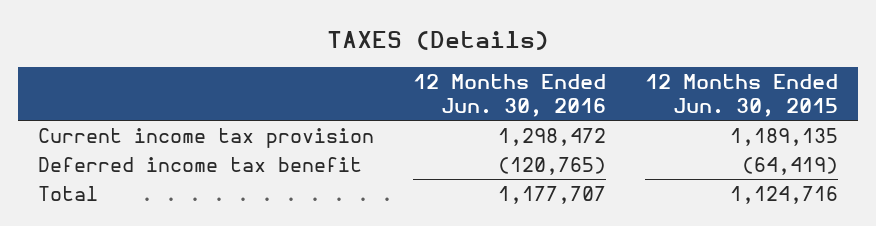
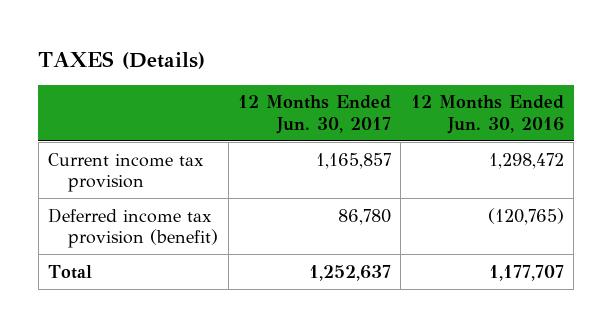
[645,74,839,117] 12 Months Ended Jun. 30, 2015 -> none
none -> [237,95,391,134] 12 Months Ended Jun. 30, 2017
[37,157,362,173] Deferred income tax benefit -> [48,207,219,249] Deferred income tax provision (benefit)

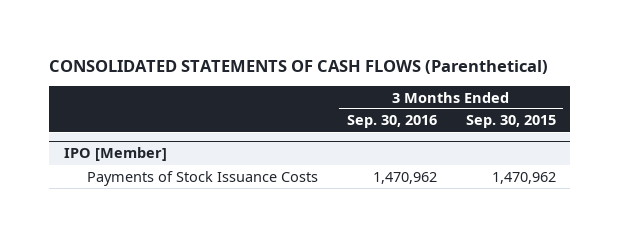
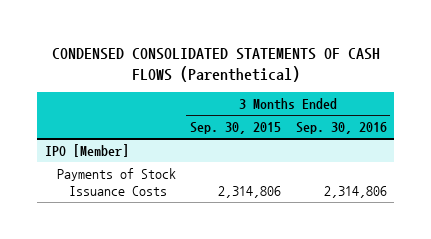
[49,59,549,74] CONSOLIDATED STATEMENTS OF CASH FLOWS (Parenthetical) -> [51,47,380,82] CONDENSED CONSOLIDATED STATEMENTS OF CASH FLOWS (Parenthetical)
[372,171,437,184] 1,470,962 -> [323,185,387,198] 2,314,806
[491,171,556,184] 1,470,962 -> [218,185,282,198] 2,314,806

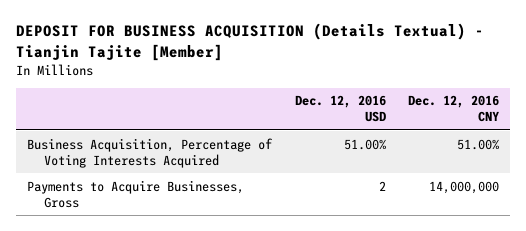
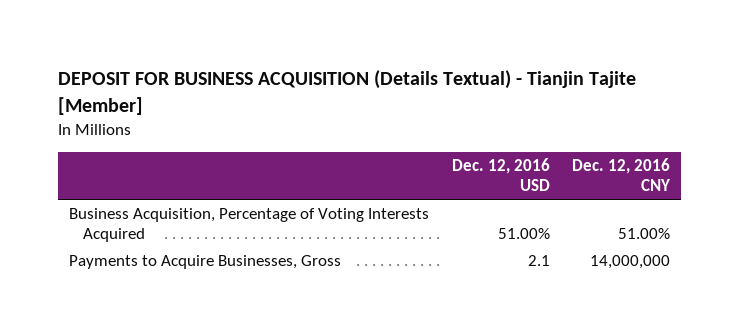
[378,180,386,191] 2 -> [527,255,550,267] 2.1

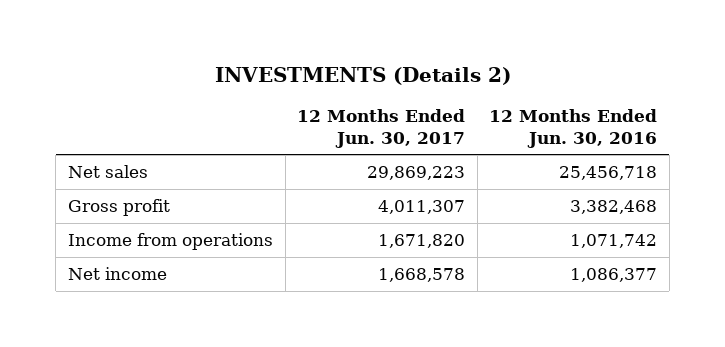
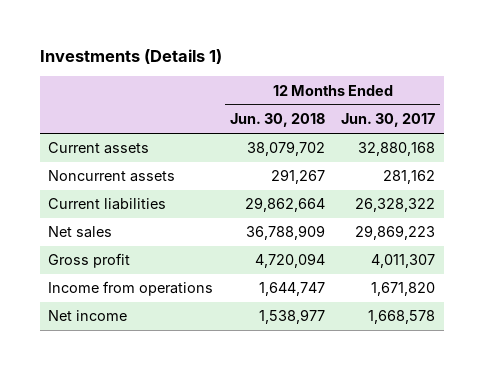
[214,67,511,86] INVESTMENTS (Details 2) -> [39,48,222,64] Investments (Details 1)
[489,109,658,148] 12 Months Ended Jun. 30, 2016 -> none
none -> [229,113,325,128] Jun. 30, 2018
none -> [47,142,149,155] Current assets
none -> [47,170,175,183] Noncurrent assets
none -> [47,198,166,211] Current liabilities

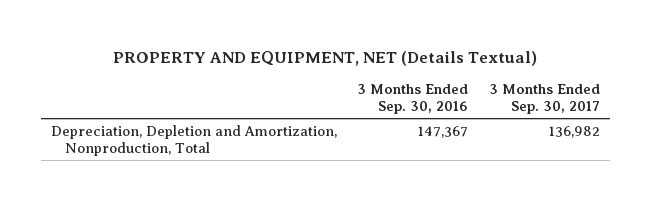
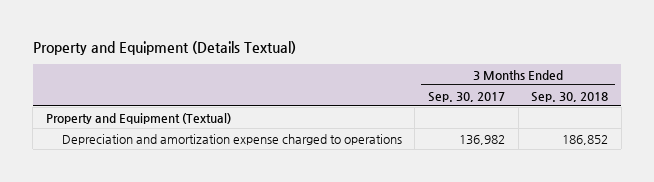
[113,50,538,66] PROPERTY AND EQUIPMENT, NET (Details Textual) -> [32,40,296,55] Property and Equipment (Details Textual)
[357,83,469,115] 3 Months Ended Sep. 30, 2016 -> none
none -> [531,91,609,102] Sep. 30, 2018
none -> [45,112,231,124] Property and Equipment (Textual)
[50,124,337,157] Depreciation, Depletion and Amortization, Nonproduction, Total -> [61,133,402,145] Depreciation and amortization expense charged to operations

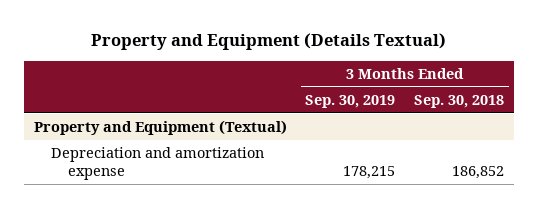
[427,91,505,102] Sep. 30, 2017 -> none
none -> [305,94,396,108] Sep. 30, 2019
[61,133,402,145] Depreciation and amortization expense charged to operations -> [50,147,264,181] Depreciation and amortization expense

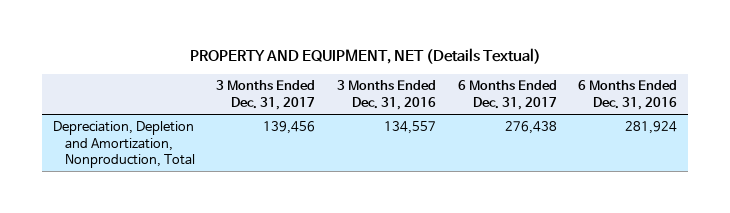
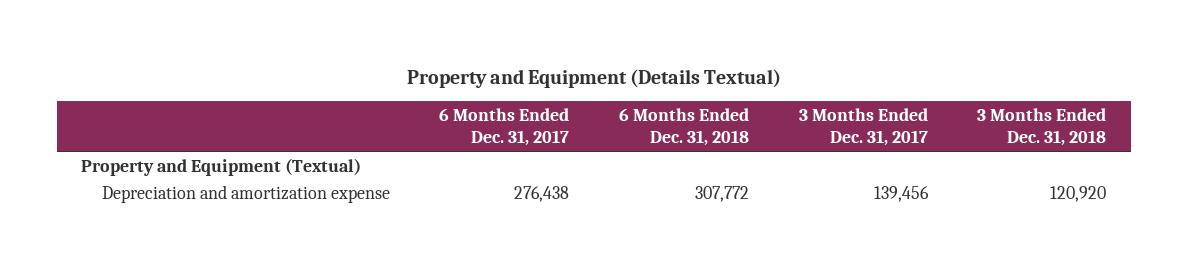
[189,48,541,65] PROPERTY AND EQUIPMENT, NET (Details Textual) -> [406,68,781,88] Property and Equipment (Details Textual)
[336,80,436,110] 3 Months Ended Dec. 31, 2016 -> none
[578,80,678,110] 6 Months Ended Dec. 31, 2016 -> none
none -> [619,107,750,147] 6 Months Ended Dec. 31, 2018
none -> [977,107,1107,147] 3 Months Ended Dec. 31, 2018
none -> [81,157,362,176] Property and Equipment (Textual)
[52,121,195,169] Depreciation, Depletion and Amortization, Nonproduction, Total -> [101,184,390,203] Depreciation and amortization expense

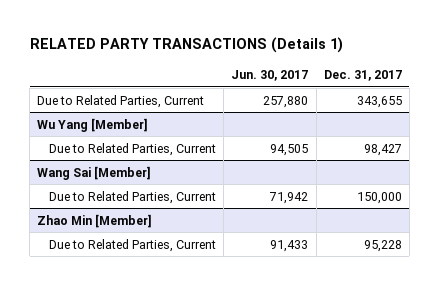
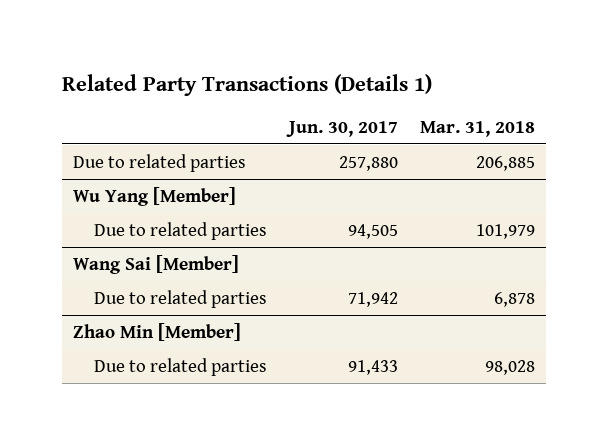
[29,37,343,54] RELATED PARTY TRANSACTIONS (Details 1) -> [62,73,433,96] Related Party Transactions (Details 1)
[323,69,402,81] Dec. 31, 2017 -> none
none -> [419,120,535,137] Mar. 31, 2018
[37,94,205,108] Due to Related Parties, Current -> [73,153,247,172] Due to related parties
[49,142,217,156] Due to Related Parties, Current -> [93,221,267,240] Due to related parties
[49,190,217,204] Due to Related Parties, Current -> [93,289,267,308] Due to related parties
[49,238,217,252] Due to Related Parties, Current -> [93,357,267,376] Due to related parties

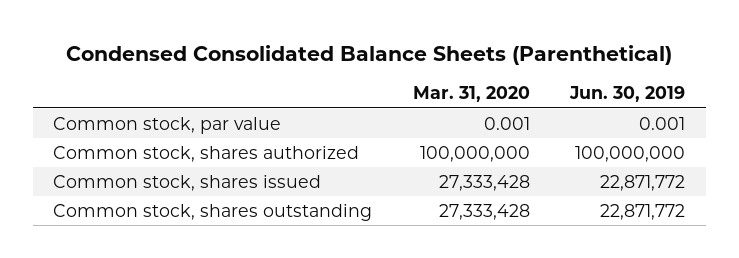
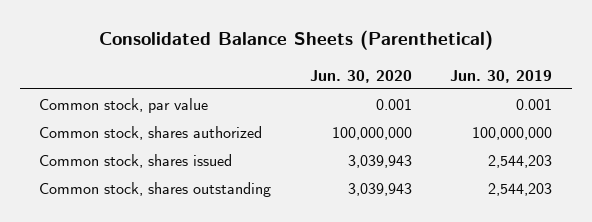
[66,44,673,65] Condensed Consolidated Balance Sheets (Parenthetical) -> [98,29,493,50] Consolidated Balance Sheets (Parenthetical)
[412,86,530,103] Mar. 31, 2020 -> none
none -> [309,69,412,83] Jun. 30, 2020
[600,174,686,191] 22,871,772 -> [488,154,553,168] 2,544,203
[600,203,686,220] 22,871,772 -> [488,182,553,196] 2,544,203

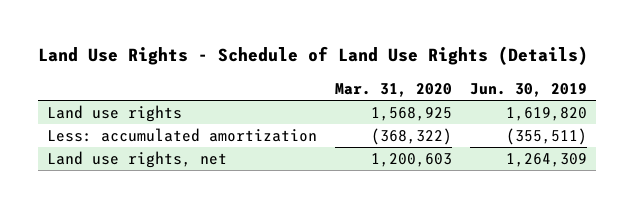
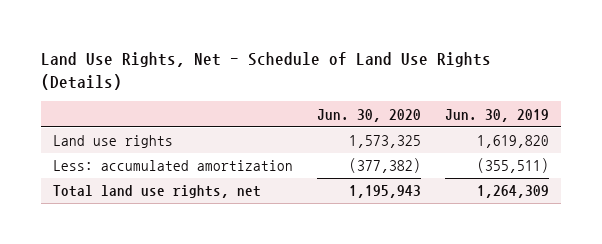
[37,46,588,66] Land Use Rights - Schedule of Land Use Rights (Details) -> [41,51,492,90] Land Use Rights, Net - Schedule of Land Use Rights (Details)
[334,82,452,97] Mar. 31, 2020 -> none
none -> [316,108,421,122] Jun. 30, 2020
[46,151,227,169] Land use rights, net -> [53,185,262,199] Total land use rights, net

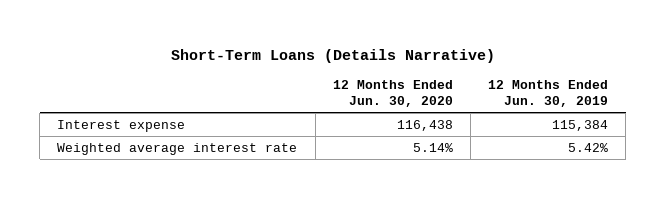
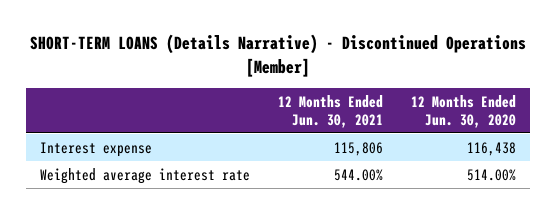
[170,48,495,63] Short-Term Loans (Details Narrative) -> [29,34,526,78] SHORT-TERM LOANS (Details Narrative) - Discontinued Operations [Member]
[488,79,609,108] 12 Months Ended Jun. 30, 2019 -> none
none -> [277,94,383,128] 12 Months Ended Jun. 30, 2021
[412,142,453,152] 5.14% -> [466,168,516,181] 514.00%

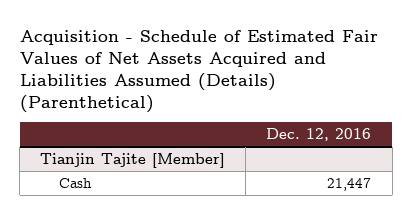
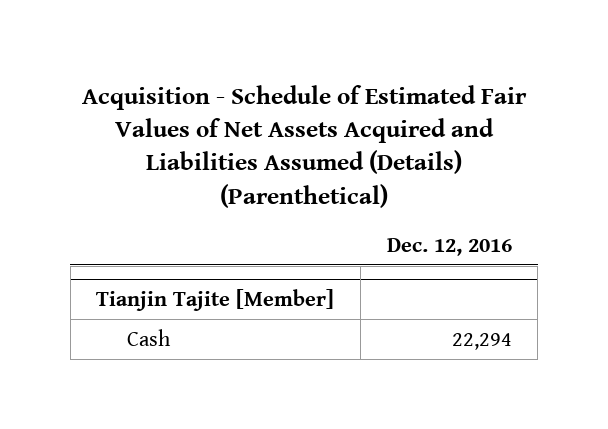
[327,177,372,191] 21,447 -> [451,332,512,350] 22,294

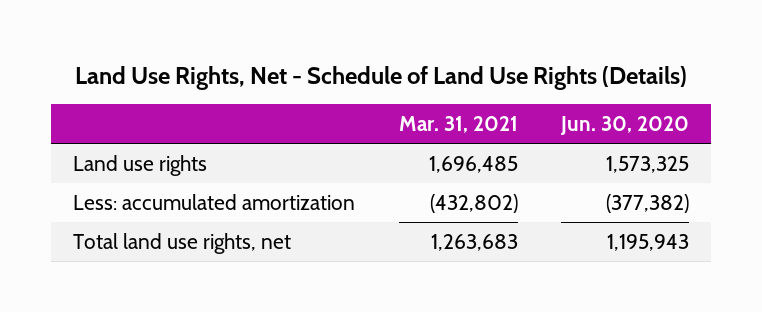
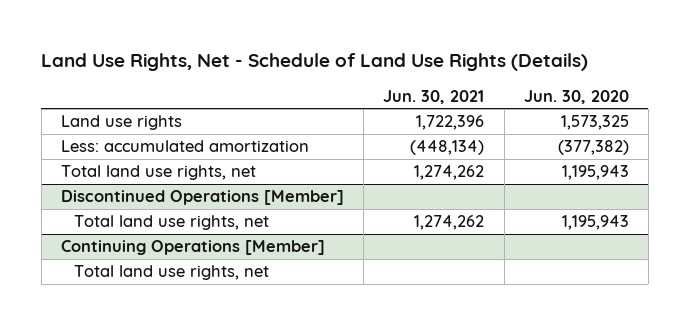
[398,116,518,134] Mar. 31, 2021 -> none
none -> [383,89,485,104] Jun. 30, 2021
none -> [60,190,344,206] Discontinued Operations [Member]
none -> [73,215,269,231] Total land use rights, net
none -> [60,240,325,256] Continuing Operations [Member]
none -> [73,265,269,281] Total land use rights, net

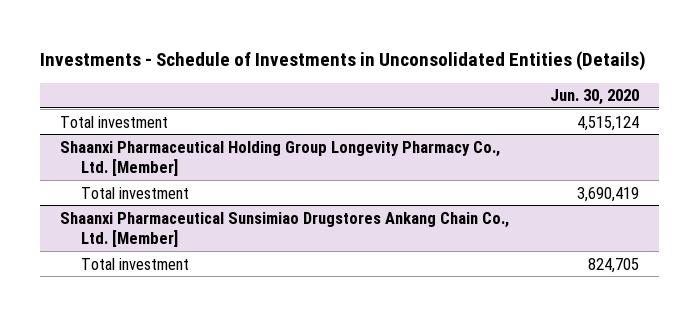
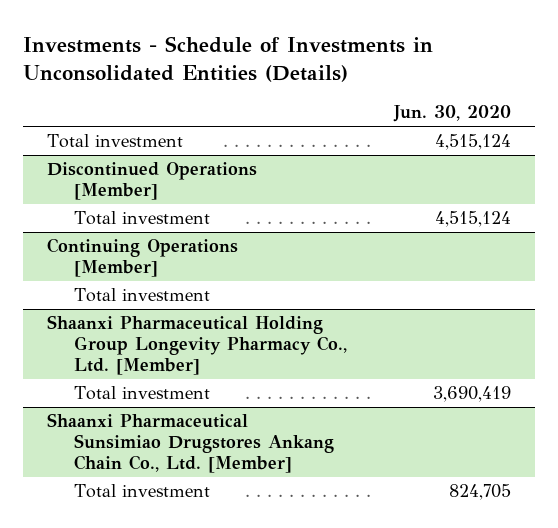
none -> [46,162,257,201] Discontinued Operations [Member]
none -> [74,211,211,226] Total investment
none -> [46,238,238,278] Continuing Operations [Member]
none -> [74,288,211,303] Total investment

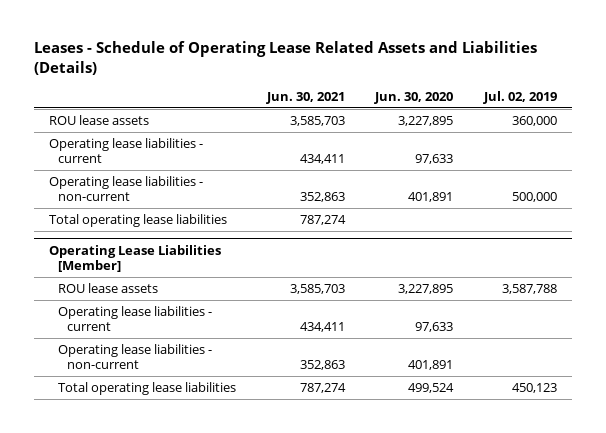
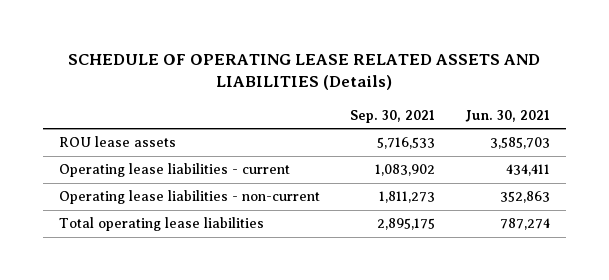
[33,41,537,75] Leases - Schedule of Operating Lease Related Assets and Liabilities (Details) -> [68,53,541,90] SCHEDULE OF OPERATING LEASE RELATED ASSETS AND LIABILITIES (Details)
[374,91,454,104] Jun. 30, 2020 -> none
[482,90,557,104] Jul. 02, 2019 -> none
none -> [350,109,436,123] Sep. 30, 2021
[48,244,221,273] Operating Lease Liabilities [Member] -> none
[58,282,159,293] ROU lease assets -> none
[58,305,213,332] Operating lease liabilities - current -> none
[58,343,213,370] Operating lease liabilities - non-current -> none
[58,381,237,395] Total operating lease liabilities -> none

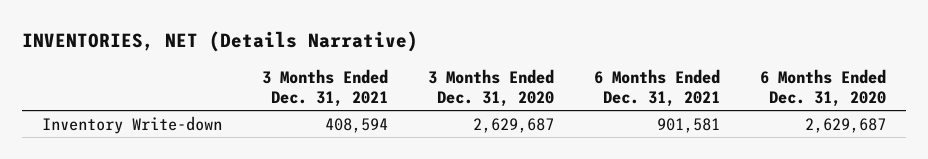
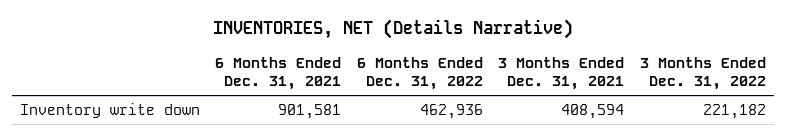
[428,68,555,108] 3 Months Ended Dec. 31, 2020 -> none
[760,68,887,108] 6 Months Ended Dec. 31, 2020 -> none
none -> [356,56,483,90] 6 Months Ended Dec. 31, 2022
none -> [639,56,766,90] 3 Months Ended Dec. 31, 2022
[41,115,222,134] Inventory Write-down -> [19,103,200,119] Inventory write down

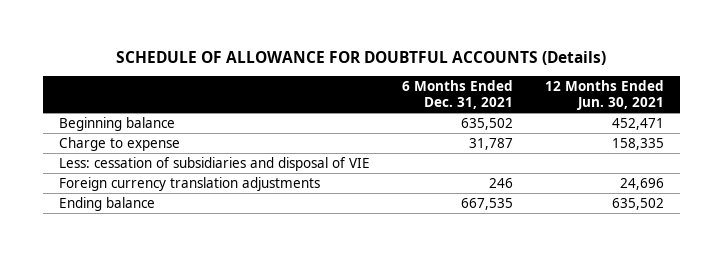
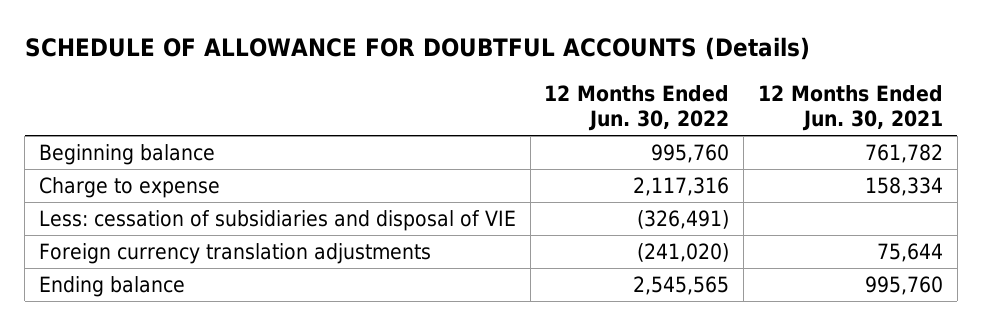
[401,80,513,110] 6 Months Ended Dec. 31, 2021 -> none
none -> [544,84,730,132] 12 Months Ended Jun. 30, 2022
[611,117,664,130] 452,471 -> [864,143,943,163] 761,782
[611,137,664,150] 158,335 -> [864,176,943,196] 158,334
[619,177,664,190] 24,696 -> [876,242,943,262] 75,644
[611,197,664,210] 635,502 -> [864,275,943,295] 995,760

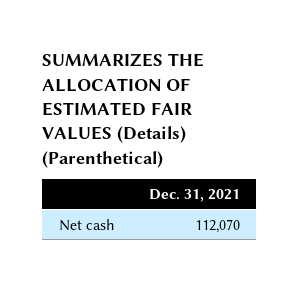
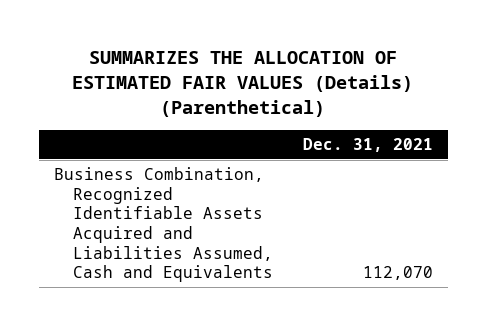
[58,218,115,231] Net cash -> [53,167,273,283] Business Combination, Recognized Identifiable Assets Acquired and Liabilities Assumed, Cash and Equivalents

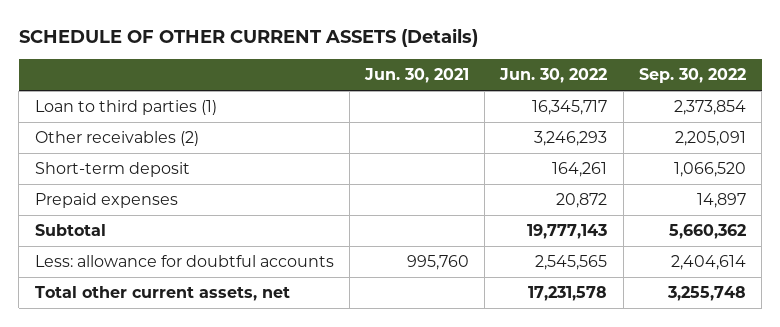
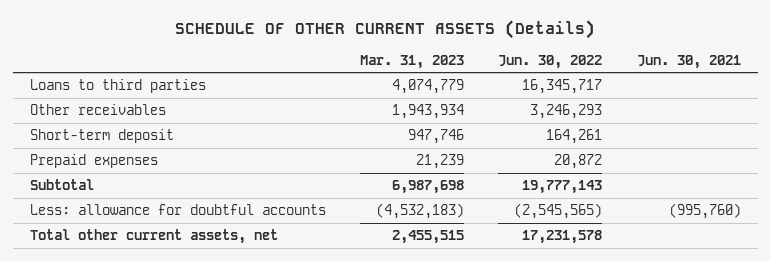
[638,68,746,84] Sep. 30, 2022 -> none
none -> [360,54,465,69] Mar. 31, 2023
[34,100,217,116] Loan to third parties (1) -> [29,79,206,94] Loans to third parties
[34,131,199,147] Other receivables (2) -> [29,104,166,116] Other receivables
[406,255,469,271] 995,760 -> [668,203,741,220] (995,760)
[535,255,608,271] 2,545,565 -> [514,203,603,220] (2,545,565)

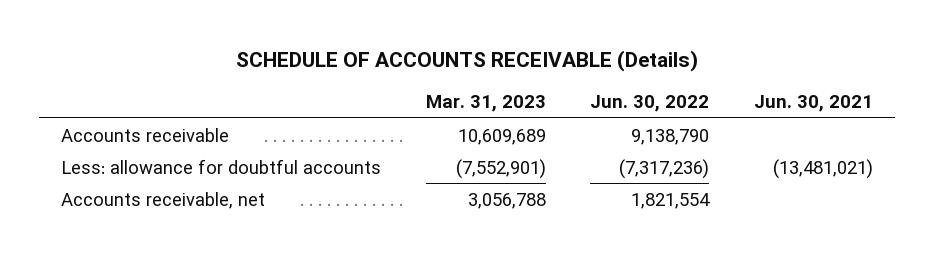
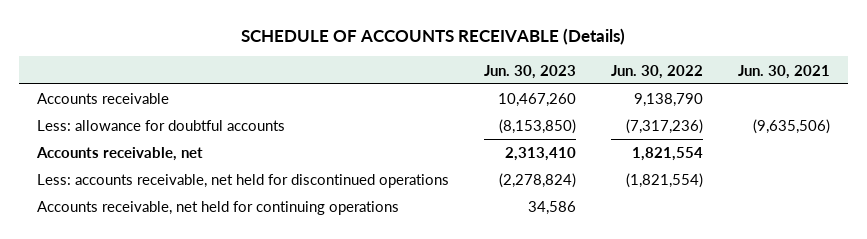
[425,95,546,113] Mar. 31, 2023 -> none
none -> [483,64,576,79] Jun. 30, 2023
[772,158,873,179] (13,481,021) -> [753,119,831,135] (9,635,506)
none -> [36,174,449,189] Less: accounts receivable, net held for discontinued operations
none -> [36,201,399,216] Accounts receivable, net held for continuing operations

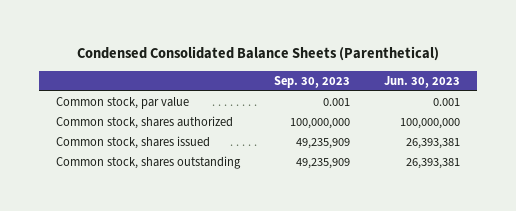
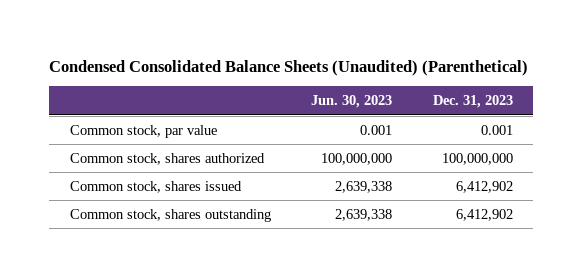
[76,46,439,62] Condensed Consolidated Balance Sheets (Parenthetical) -> [49,59,529,76] Condensed Consolidated Balance Sheets (Unaudited) (Parenthetical)
[273,75,350,88] Sep. 30, 2023 -> none
none -> [433,95,514,109] Dec. 31, 2023
[405,138,460,150] 26,393,381 -> [335,180,393,193] 2,639,338
[405,158,460,170] 26,393,381 -> [335,208,393,221] 2,639,338

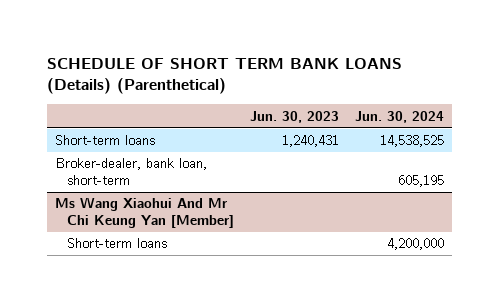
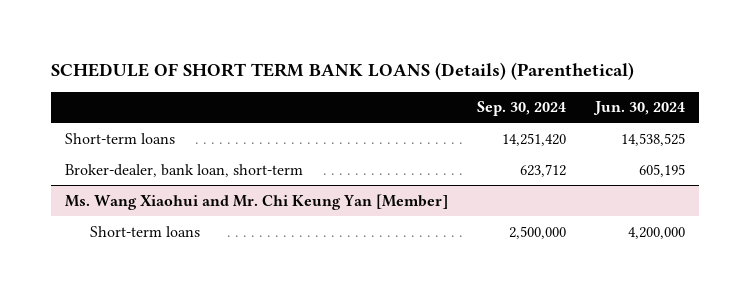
[249,110,339,123] Jun. 30, 2023 -> none
none -> [476,101,566,117] Sep. 30, 2024
[55,197,234,228] Ms Wang Xiaohui And Mr Chi Keung Yan [Member] -> [65,193,449,210] Ms. Wang Xiaohui and Mr. Chi Keung Yan [Member]

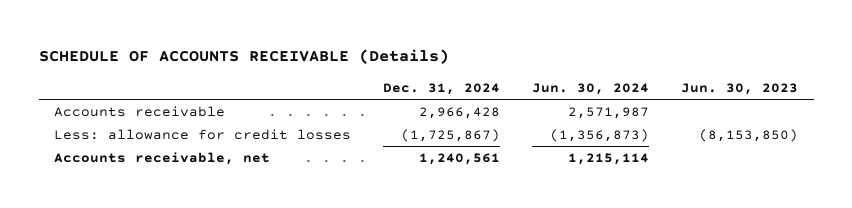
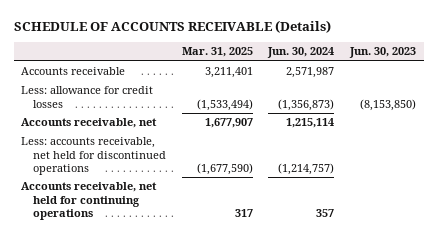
[383,83,501,96] Dec. 31, 2024 -> none
none -> [181,47,253,58] Mar. 31, 2025
none -> [21,137,166,176] Less: accounts receivable, net held for discontinued operations
none -> [21,182,158,221] Accounts receivable, net held for continuing operations

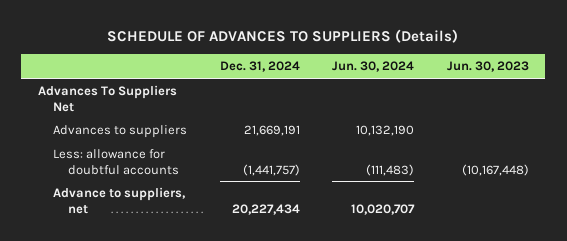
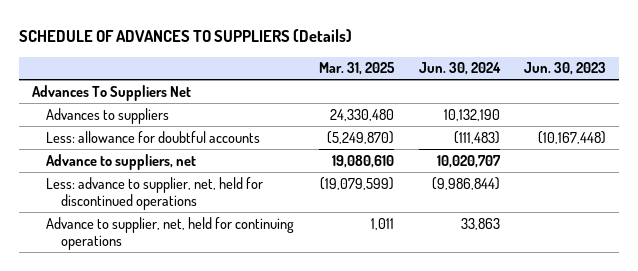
[219,61,300,73] Dec. 31, 2024 -> none
none -> [319,62,396,76] Mar. 31, 2025
none -> [46,176,264,210] Less: advance to supplier, net, held for discontinued operations
none -> [46,216,295,250] Advance to supplier, net, held for continuing operations

